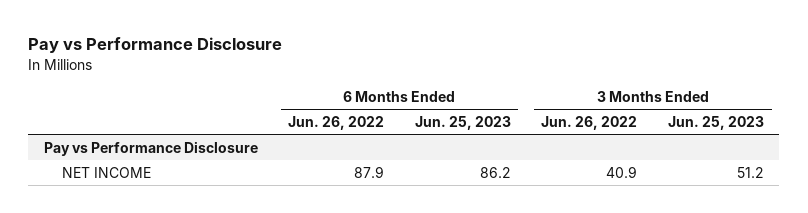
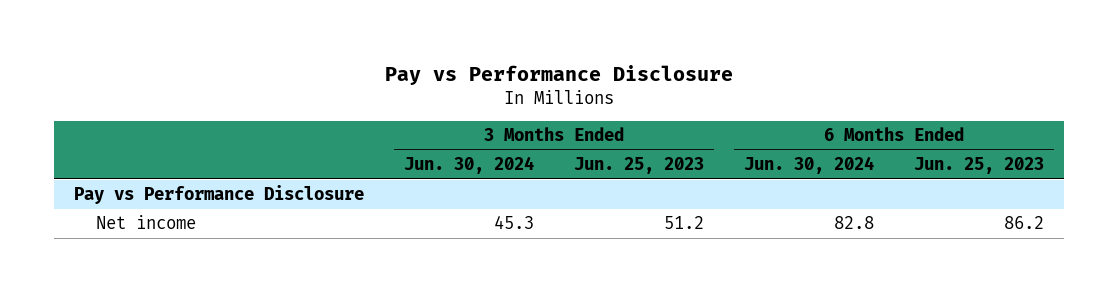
[288,115,385,130] Jun. 26, 2022 -> none
[541,115,638,130] Jun. 26, 2022 -> none
none -> [404,156,535,175] Jun. 30, 2024
none -> [744,156,875,175] Jun. 30, 2024
[61,166,151,178] NET INCOME -> [96,215,197,230] Net income

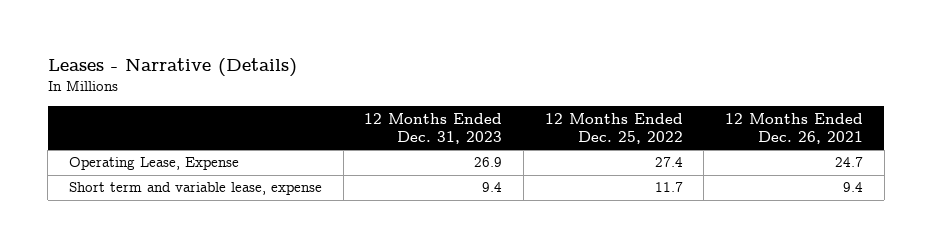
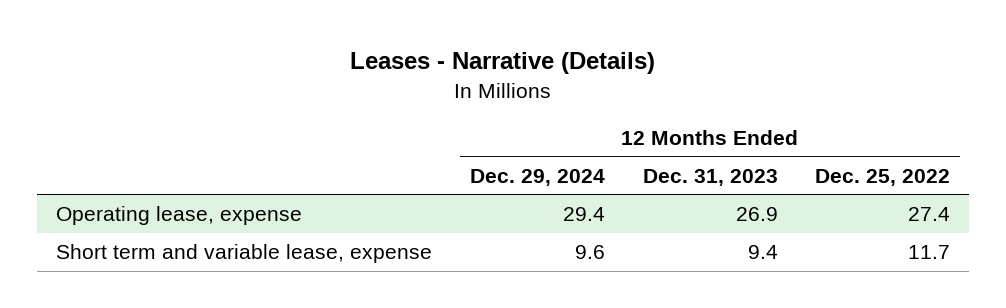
[724,112,863,145] 12 Months Ended Dec. 26, 2021 -> none
none -> [469,168,605,186] Dec. 29, 2024
[68,157,239,171] Operating Lease, Expense -> [55,206,302,226] Operating lease, expense

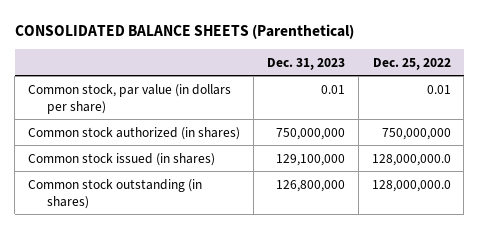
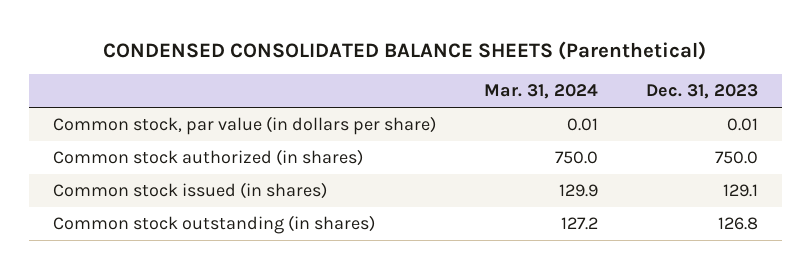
[14,23,354,39] CONSOLIDATED BALANCE SHEETS (Parenthetical) -> [103,40,707,60] CONDENSED CONSOLIDATED BALANCE SHEETS (Parenthetical)
[372,57,451,70] Dec. 25, 2022 -> none
none -> [483,84,598,100] Mar. 31, 2024
[275,127,345,140] 750,000,000 -> [714,151,758,165] 750.0
[275,153,345,166] 129,100,000 -> [722,184,758,198] 129.1
[275,179,345,192] 126,800,000 -> [717,217,758,231] 126.8

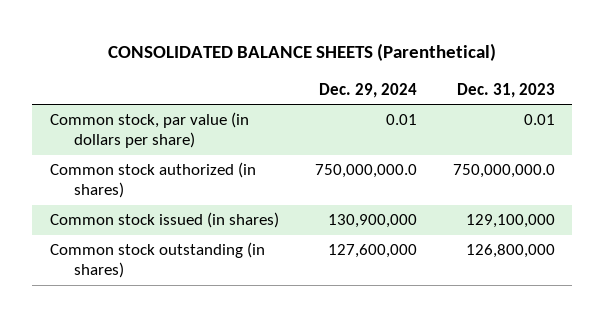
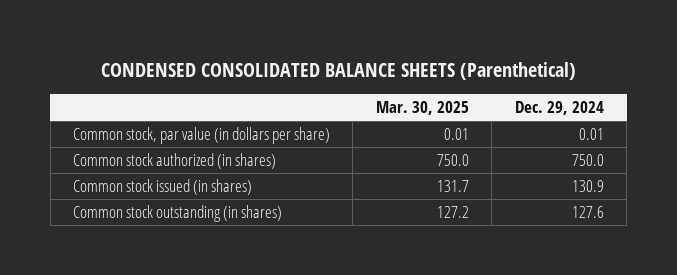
[108,42,497,61] CONSOLIDATED BALANCE SHEETS (Parenthetical) -> [101,61,577,80] CONDENSED CONSOLIDATED BALANCE SHEETS (Parenthetical)
[456,82,555,98] Dec. 31, 2023 -> none
none -> [375,101,469,116] Mar. 30, 2025
[314,164,417,179] 750,000,000.0 -> [571,154,604,167] 750.0
[327,214,417,229] 130,900,000 -> [571,180,604,193] 130.9
[327,244,417,259] 127,600,000 -> [571,206,604,219] 127.6

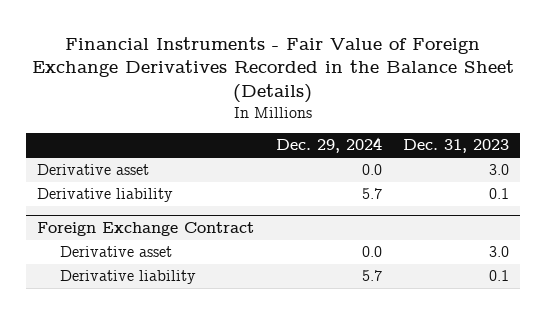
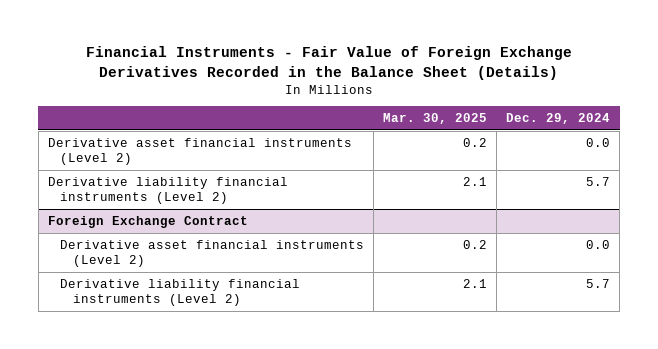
[403,139,510,154] Dec. 31, 2023 -> none
none -> [383,113,488,125] Mar. 30, 2025
[36,164,149,176] Derivative asset -> [47,138,352,165] Derivative asset financial instruments (Level 2)
[36,188,173,203] Derivative liability -> [47,177,288,204] Derivative liability financial instruments (Level 2)
[60,246,173,258] Derivative asset -> [60,240,365,267] Derivative asset financial instruments (Level 2)
[60,270,197,285] Derivative liability -> [60,279,301,306] Derivative liability financial instruments (Level 2)

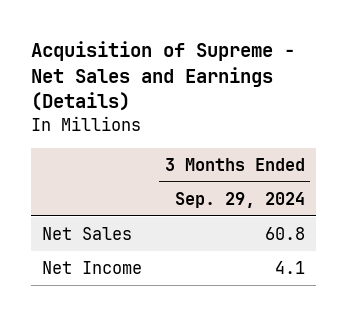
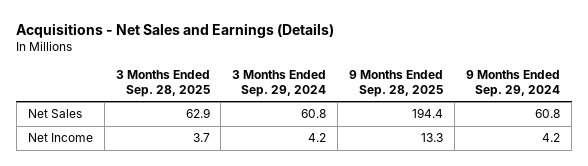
[30,40,295,112] Acquisition of Supreme - Net Sales and Earnings (Details) -> [16,22,335,38] Acquisitions - Net Sales and Earnings (Details)
none -> [115,70,210,97] 3 Months Ended Sep. 28, 2025
none -> [349,70,444,97] 9 Months Ended Sep. 28, 2025
none -> [466,70,561,97] 9 Months Ended Sep. 29, 2024
[274,261,305,275] 4.1 -> [308,133,327,143] 4.2

